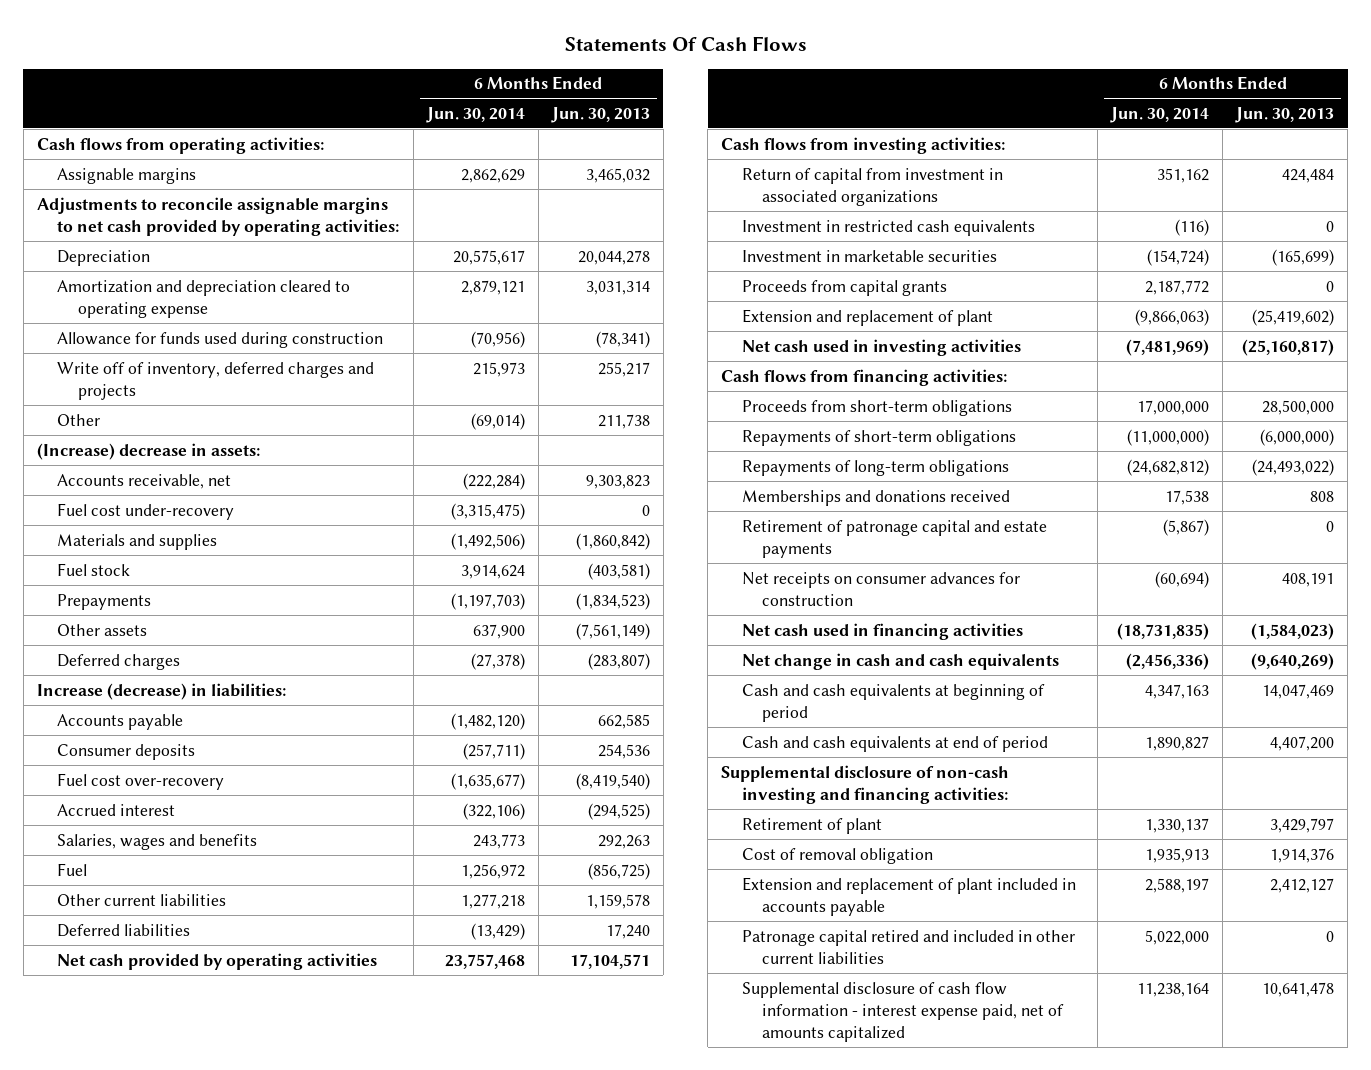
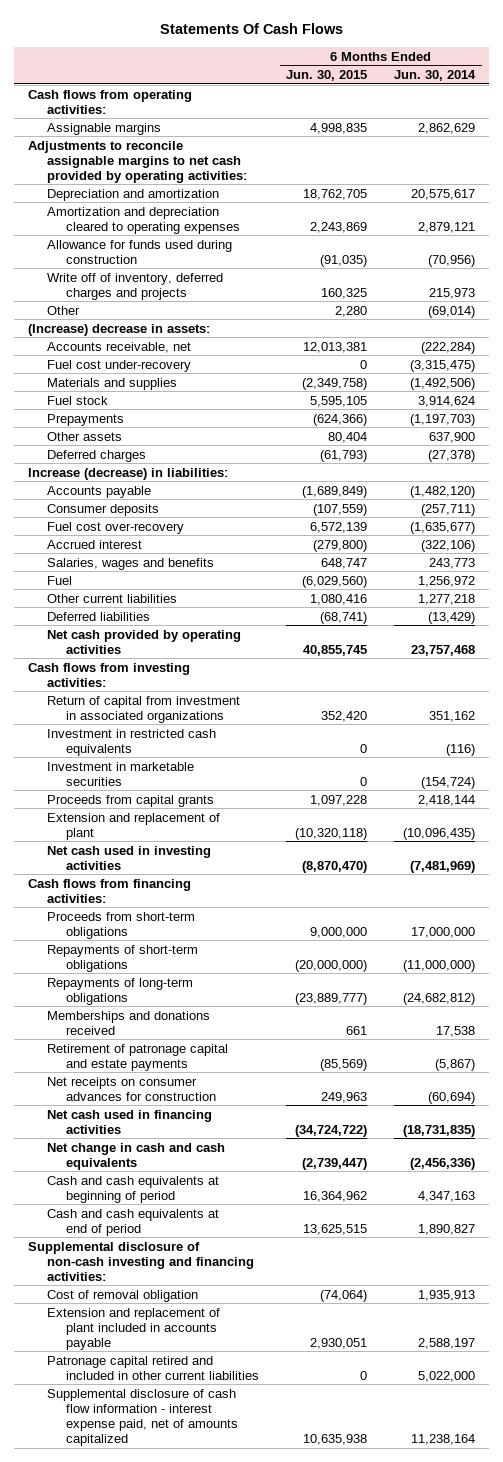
[550,106,650,123] Jun. 30, 2013 -> none
none -> [286,69,368,81] Jun. 30, 2015
[57,249,151,266] Depreciation -> [47,188,220,201] Depreciation and amortization
[57,279,351,318] Amortization and depreciation cleared to operating expense -> [47,206,241,234] Amortization and depreciation cleared to operating expenses
[1144,279,1209,295] 2,187,772 -> [418,794,476,806] 2,418,144
[1134,308,1209,326] (9,866,063) -> [403,827,476,840] (10,096,435)
[741,817,882,834] Retirement of plant -> none

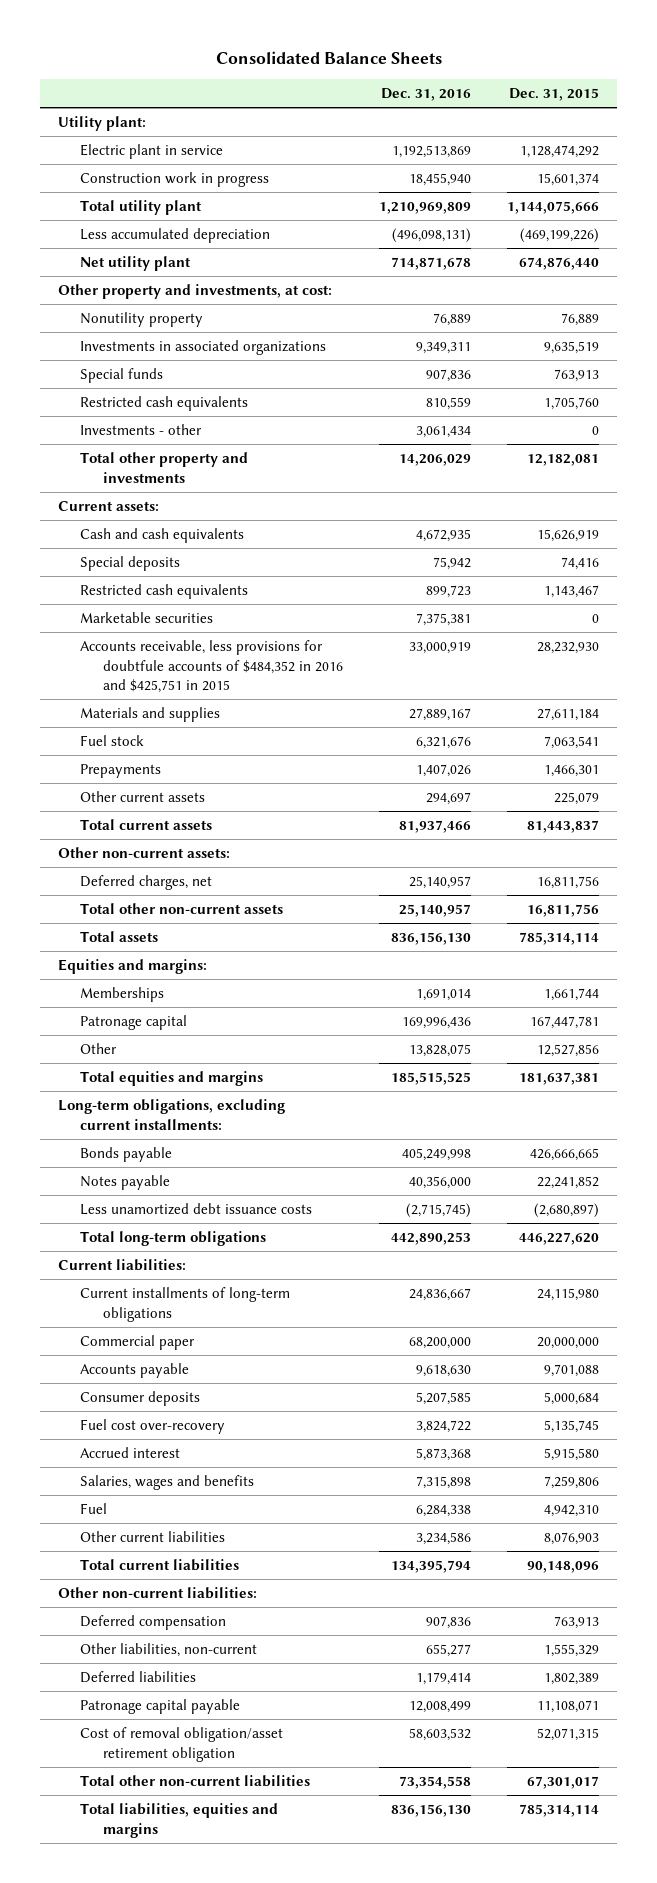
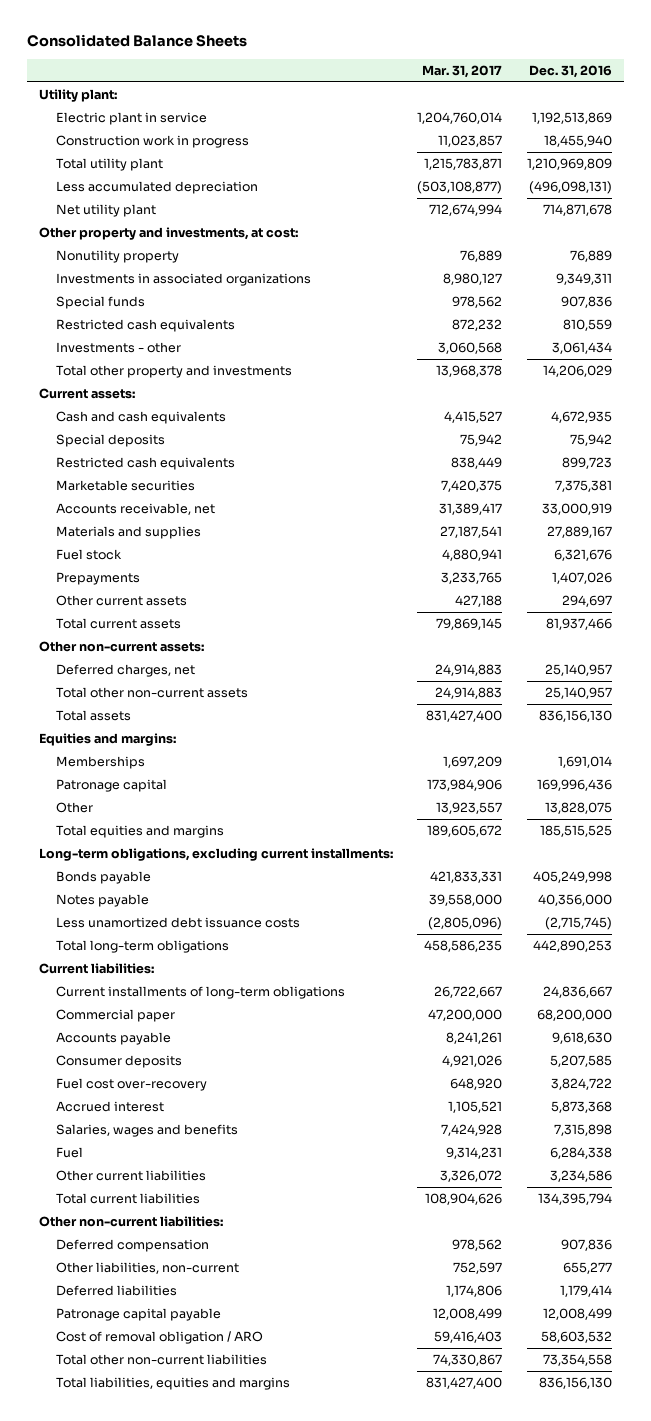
[508,87,599,101] Dec. 31, 2015 -> none
none -> [422,64,503,78] Mar. 31, 2017
[80,639,343,694] Accounts receivable, less provisions for doubtfule accounts of $484,352 in 2016 and $425,751 in 2015 -> [55,503,215,516] Accounts receivable, net
[80,1726,284,1762] Cost of removal obligation/asset retirement obligation -> [55,1331,263,1345] Cost of removal obligation / ARO

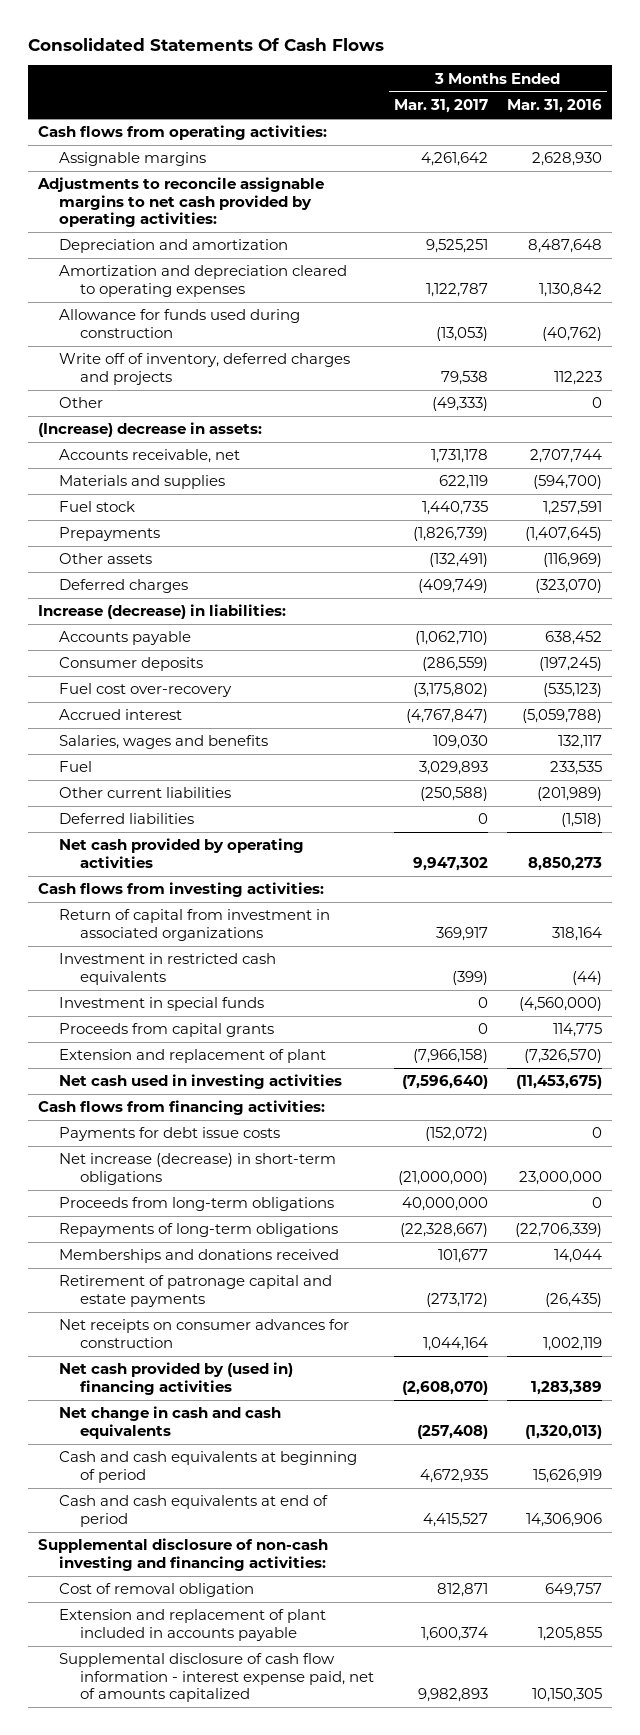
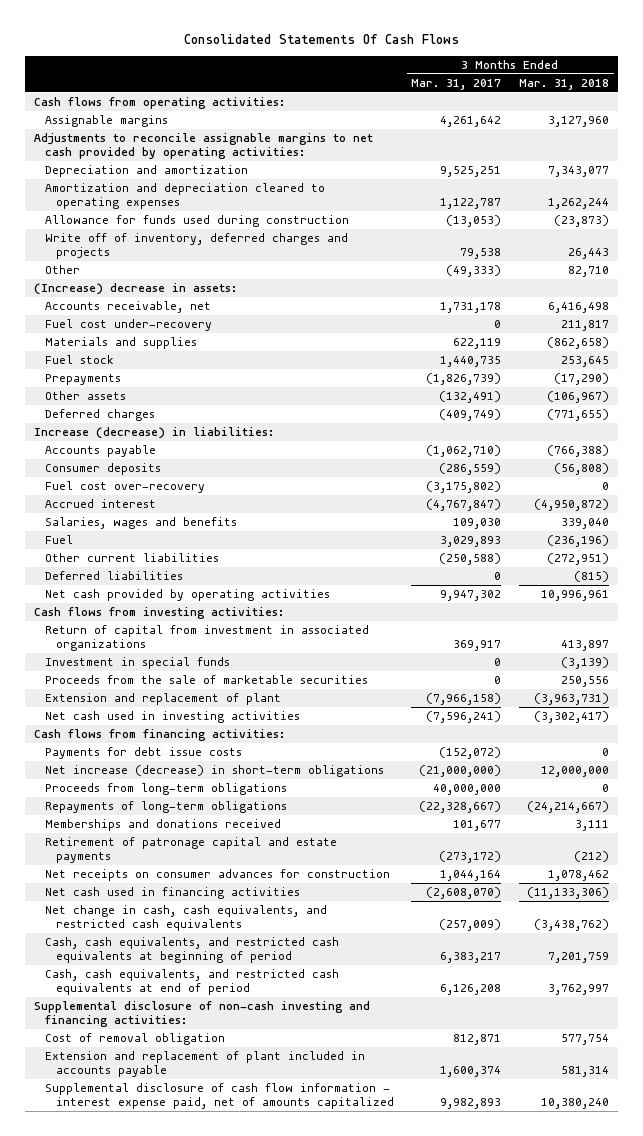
[507,99,603,114] Mar. 31, 2016 -> none
none -> [519,78,610,90] Mar. 31, 2018
none -> [45,319,213,332] Fuel cost under-recovery
[58,953,276,985] Investment in restricted cash equivalents -> none
[58,1023,274,1038] Proceeds from capital grants -> none
none -> [45,675,369,685] Proceeds from the sale of marketable securities
[401,1075,488,1090] (7,596,640) -> [426,711,502,724] (7,596,241)
[58,1362,293,1395] Net cash provided by (used in) financing activities -> [45,887,301,900] Net cash used in financing activities
[58,1406,281,1439] Net change in cash and cash equivalents -> [45,905,328,932] Net change in cash, cash equivalents, and restricted cash equivalents
[416,1424,488,1439] (257,408) -> [439,919,502,932] (257,009)
[58,1451,357,1483] Cash and cash equivalents at beginning of period -> [45,937,340,964] Cash, cash equivalents, and restricted cash equivalents at beginning of period
[419,1468,488,1483] 4,672,935 -> [440,952,502,964] 6,383,217
[58,1495,328,1527] Cash and cash equivalents at end of period -> [45,969,340,996] Cash, cash equivalents, and restricted cash equivalents at end of period
[422,1512,488,1527] 4,415,527 -> [440,984,502,996] 6,126,208

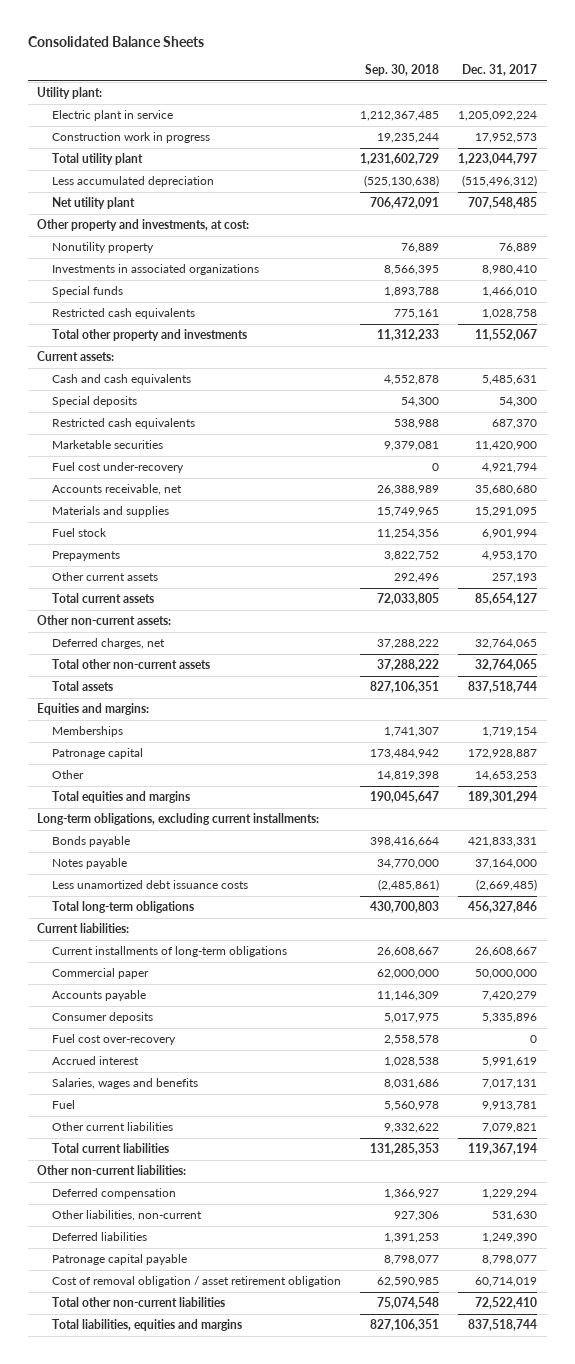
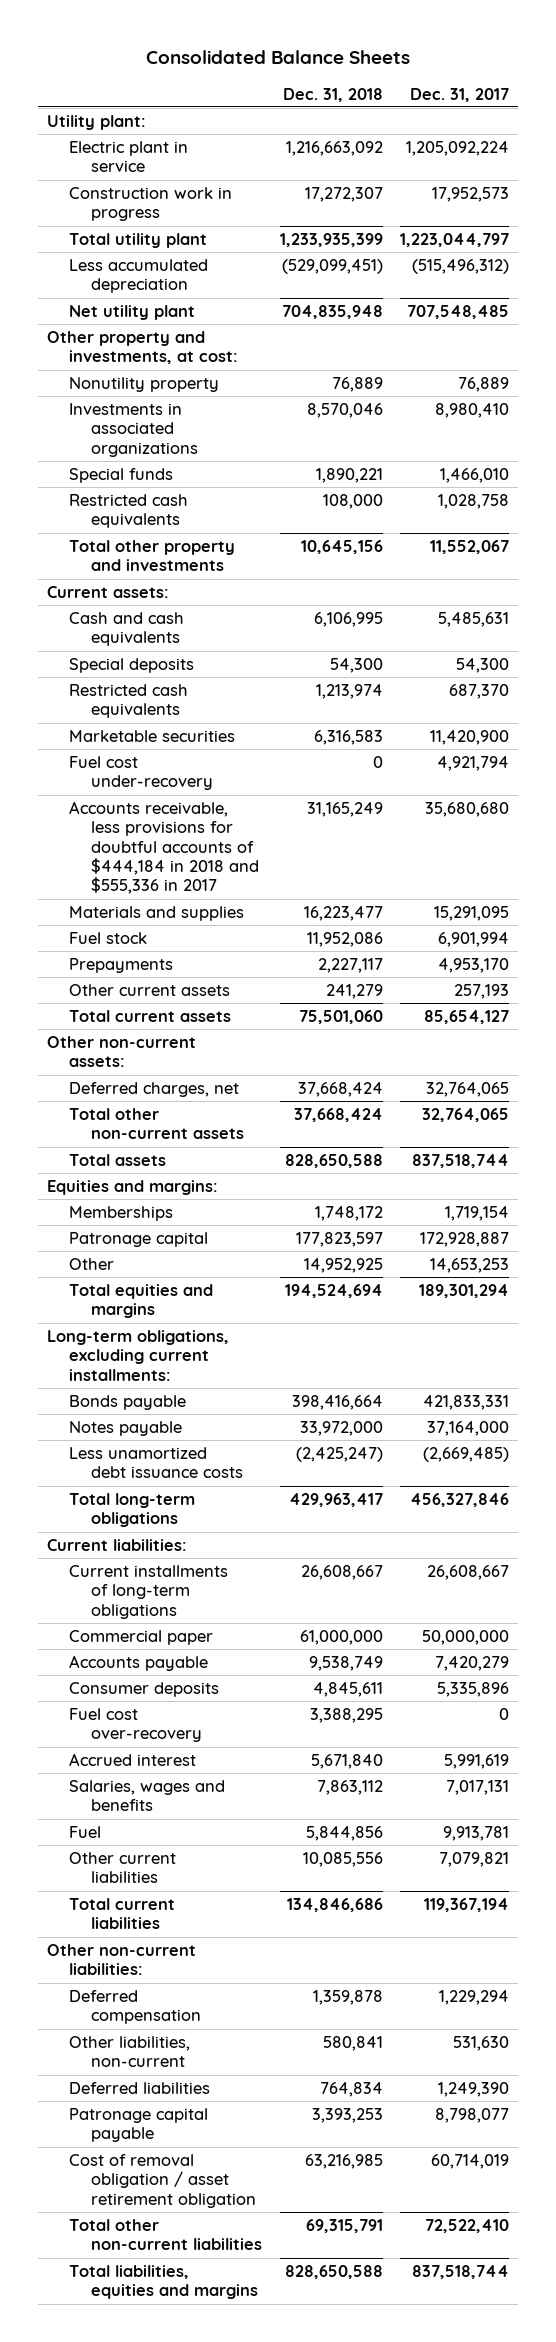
[365,64,440,77] Sep. 30, 2018 -> none
none -> [282,87,383,102] Dec. 31, 2018
[52,484,183,496] Accounts receivable, net -> [68,801,260,895] Accounts receivable, less provisions for doubtful accounts of $444,184 in 2018 and $555,336 in 2017

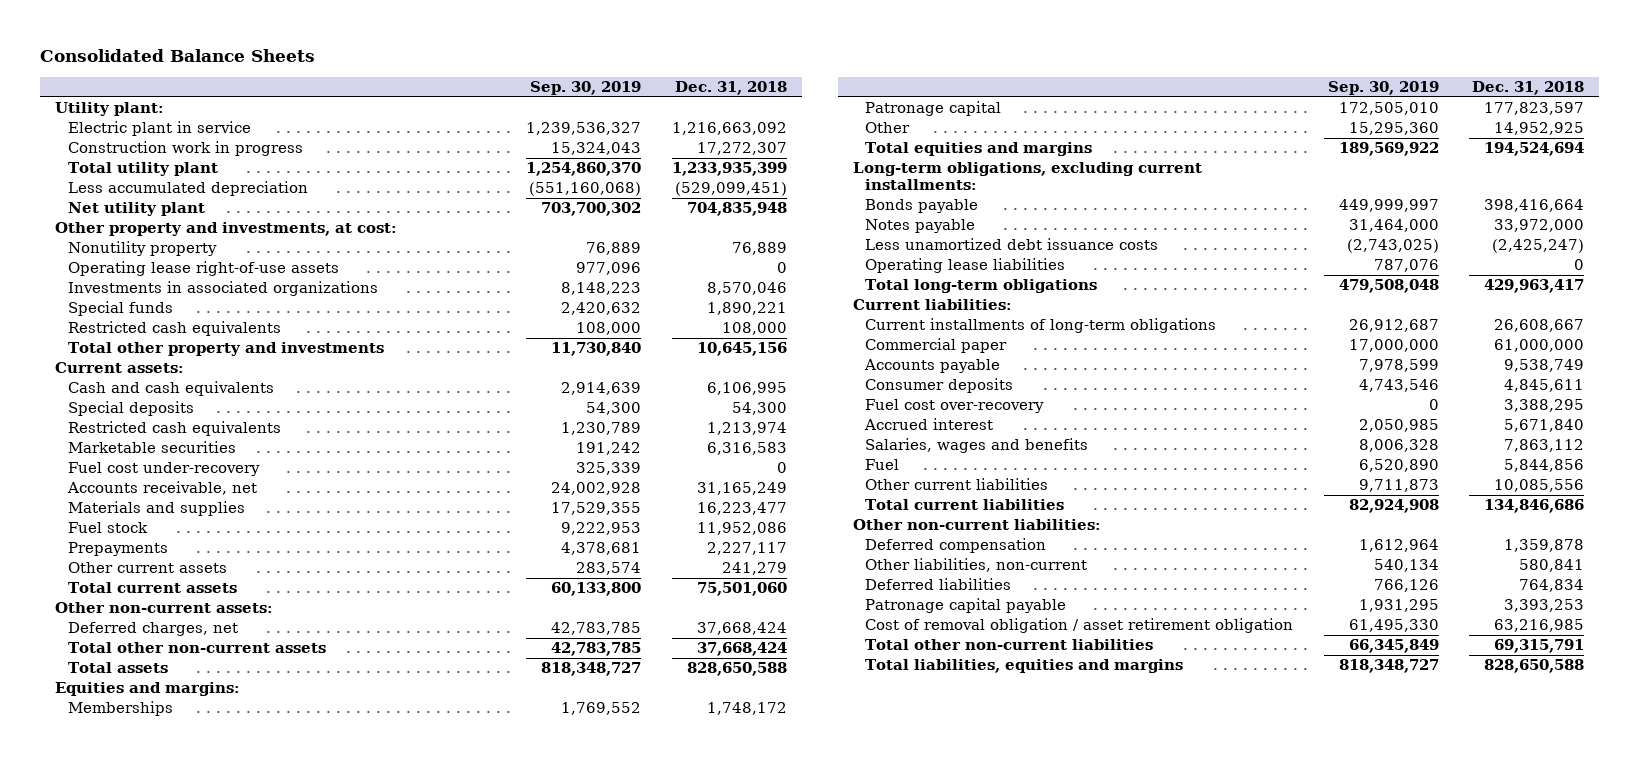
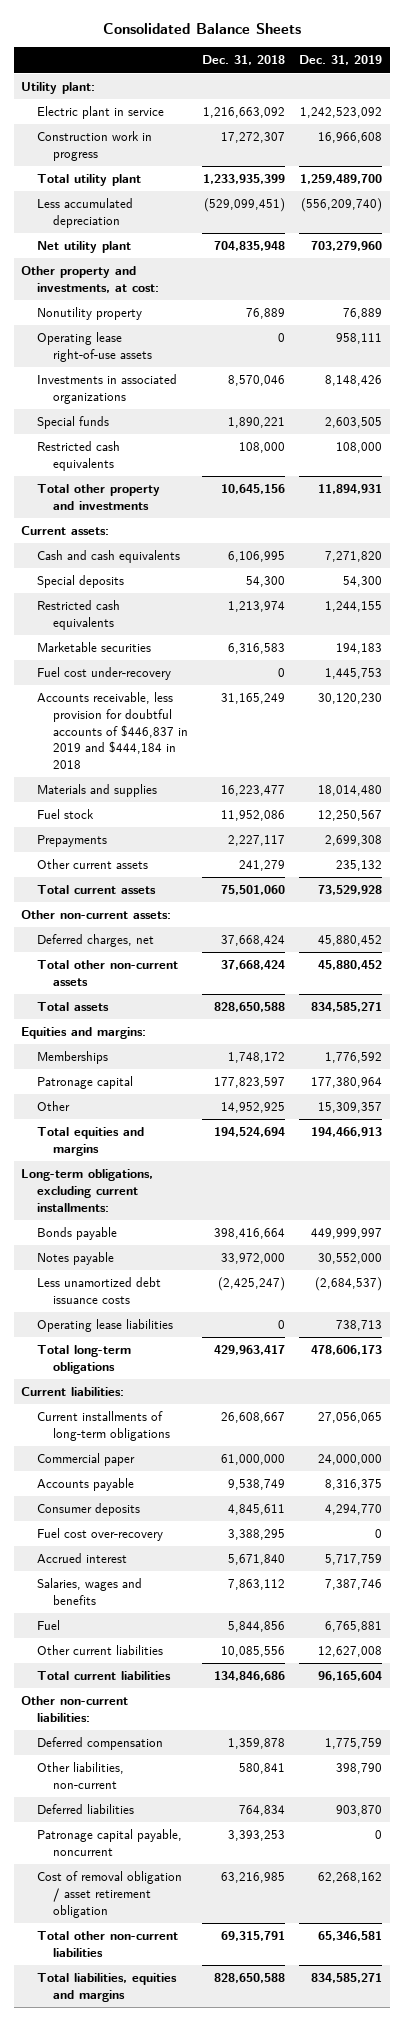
[530,81,642,96] Sep. 30, 2019 -> none
none -> [299,55,383,66] Dec. 31, 2019
[66,481,257,496] Accounts receivable, net -> [37,692,188,769] Accounts receivable, less provision for doubtful accounts of $446,837 in 2019 and $444,184 in 2018
[865,598,1067,614] Patronage capital payable -> [37,1829,183,1856] Patronage capital payable, noncurrent

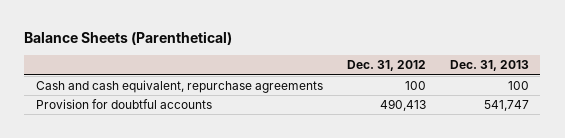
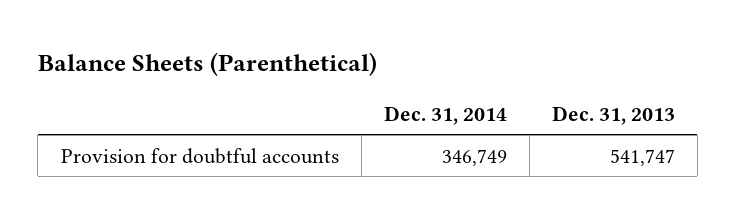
[346,60,426,72] Dec. 31, 2012 -> none
none -> [383,105,507,125] Dec. 31, 2014
[36,80,324,94] Cash and cash equivalent, repurchase agreements -> none

